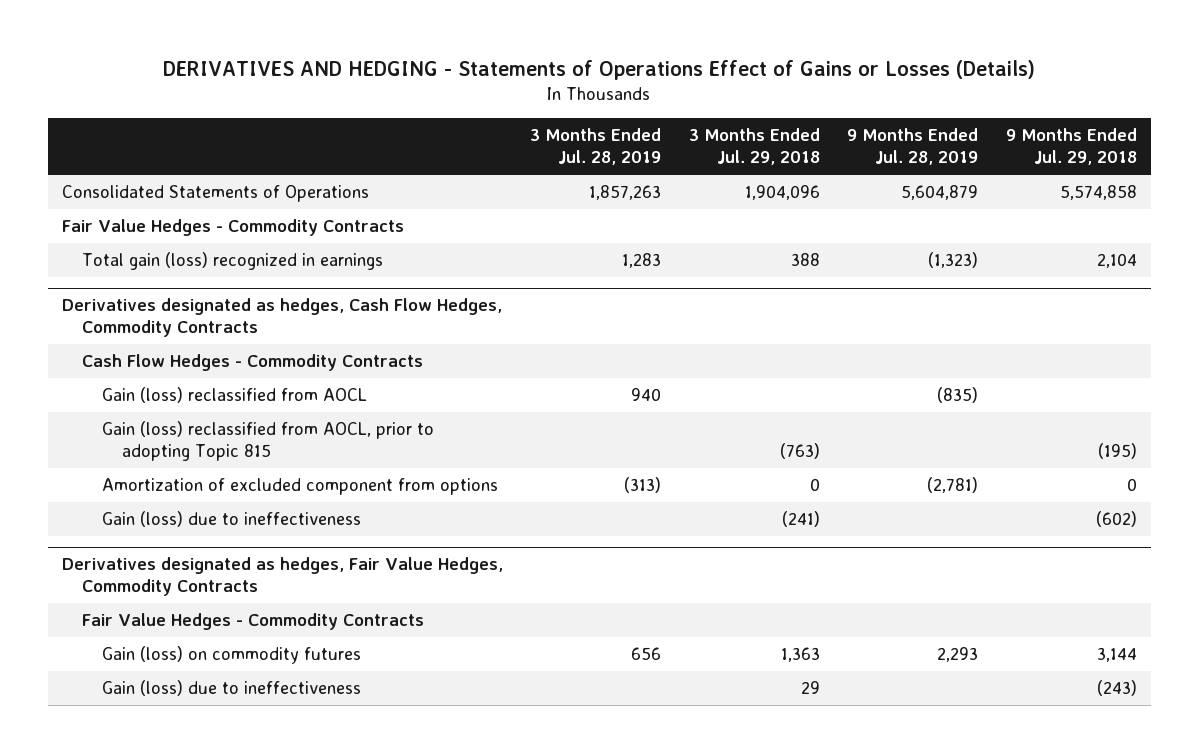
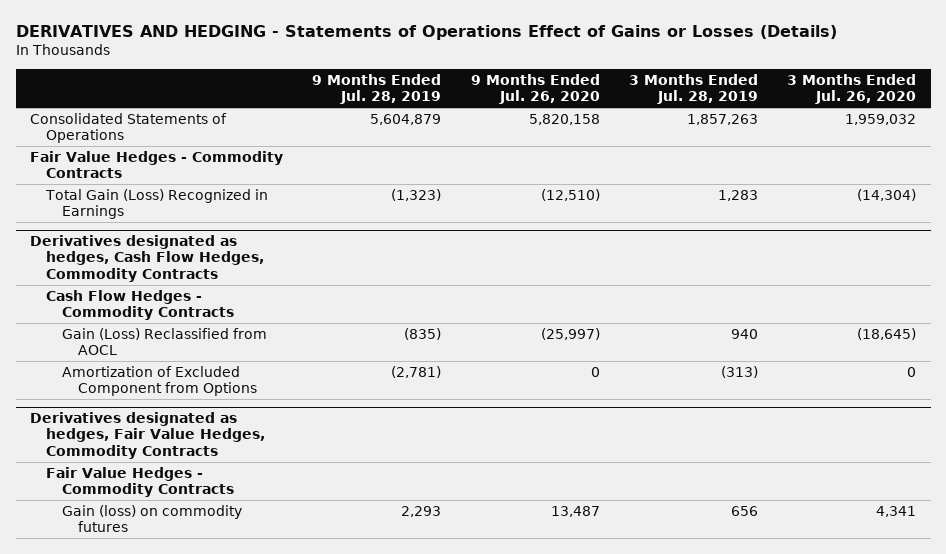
[688,128,820,166] 3 Months Ended Jul. 29, 2018 -> none
[1005,128,1137,166] 9 Months Ended Jul. 29, 2018 -> none
none -> [470,74,600,105] 9 Months Ended Jul. 26, 2020
none -> [786,74,916,105] 3 Months Ended Jul. 26, 2020
[81,251,383,270] Total gain (loss) recognized in earnings -> [45,188,269,220] Total Gain (Loss) Recognized in Earnings
[102,420,435,462] Gain (loss) reclassified from AOCL, prior to adopting Topic 815 -> none
[102,510,362,527] Gain (loss) due to ineffectiveness -> none
[102,386,368,403] Gain (loss) reclassified from AOCL -> [62,327,268,356] Gain (Loss) Reclassified from AOCL
[102,477,499,495] Amortization of excluded component from options -> [62,365,258,397] Amortization of Excluded Component from Options
[102,679,362,696] Gain (loss) due to ineffectiveness -> none

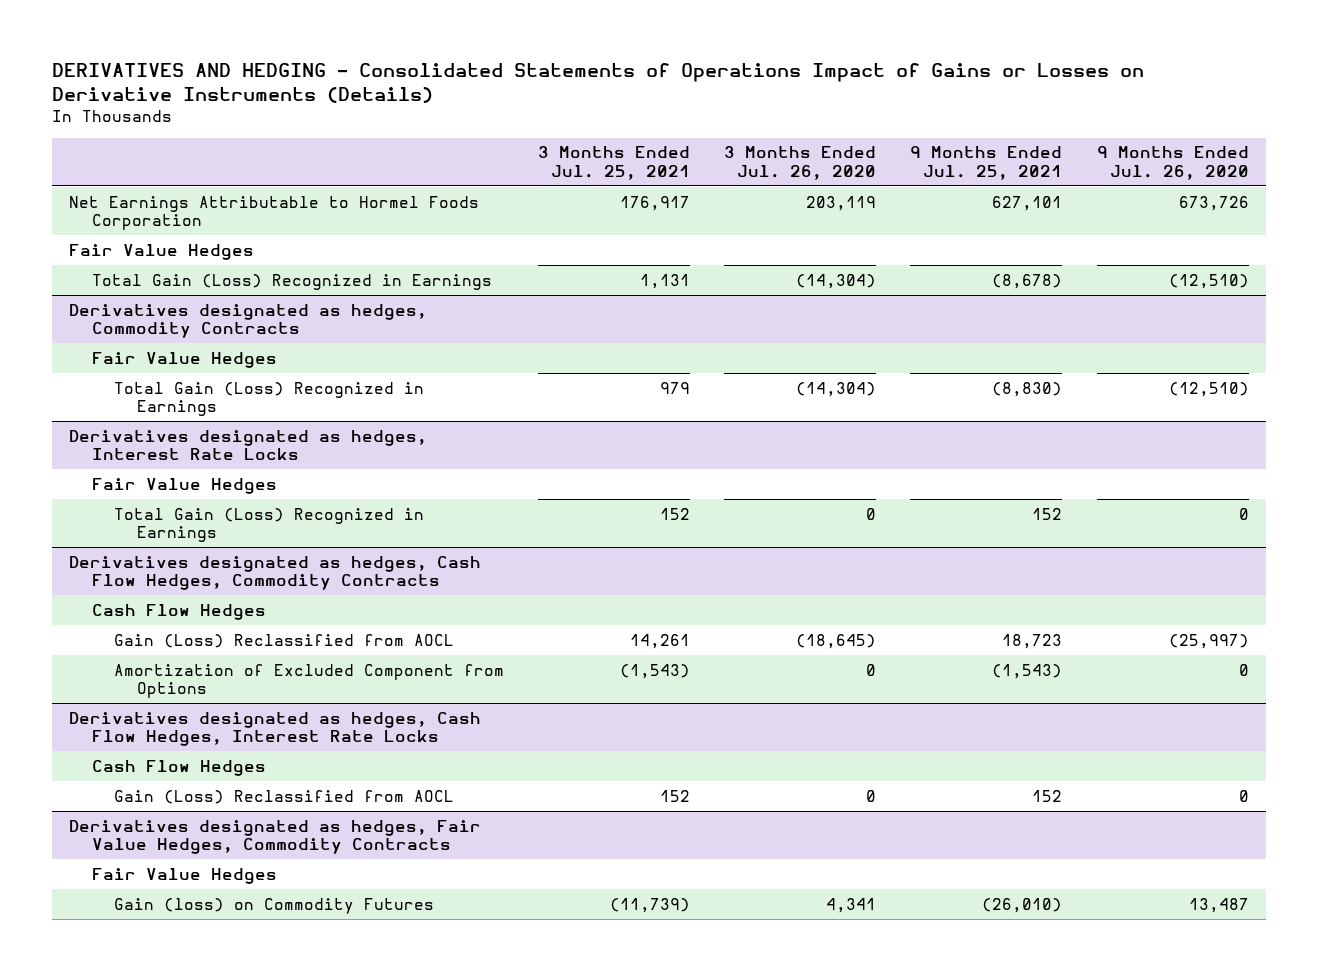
[15,24,837,40] DERIVATIVES AND HEDGING - Statements of Operations Effect of Gains or Losses (Details) -> [52,62,1145,103] DERIVATIVES AND HEDGING - Consolidated Statements of Operations Impact of Gains or Losses on Derivative Instruments (Details)
[312,74,442,105] 9 Months Ended Jul. 28, 2019 -> none
[628,74,758,105] 3 Months Ended Jul. 28, 2019 -> none
none -> [538,146,691,180] 3 Months Ended Jul. 25, 2021
none -> [910,146,1063,180] 9 Months Ended Jul. 25, 2021
[30,112,228,144] Consolidated Statements of Operations -> none
none -> [69,195,480,231] Net Earnings Attributable to Hormel Foods Corporation
[30,150,284,179] Fair Value Hedges - Commodity Contracts -> [69,243,255,260] Fair Value Hedges
none -> [69,303,428,339] Derivatives designated as hedges, Commodity Contracts
none -> [91,351,277,368] Fair Value Hedges
none -> [114,381,425,417] Total Gain (Loss) Recognized in Earnings
none -> [69,429,428,461] Derivatives designated as hedges, Interest Rate Locks
none -> [91,477,277,494] Fair Value Hedges
none -> [114,507,425,543] Total Gain (Loss) Recognized in Earnings
[46,289,235,321] Cash Flow Hedges - Commodity Contracts -> [91,603,266,620] Cash Flow Hedges
none -> [69,711,482,747] Derivatives designated as hedges, Cash Flow Hedges, Interest Rate Locks
none -> [91,759,266,776] Cash Flow Hedges
none -> [114,789,455,804] Gain (Loss) Reclassified from AOCL
[46,466,235,498] Fair Value Hedges - Commodity Contracts -> [91,867,277,884] Fair Value Hedges
[62,504,243,533] Gain (loss) on commodity futures -> [114,897,435,914] Gain (loss) on Commodity Futures

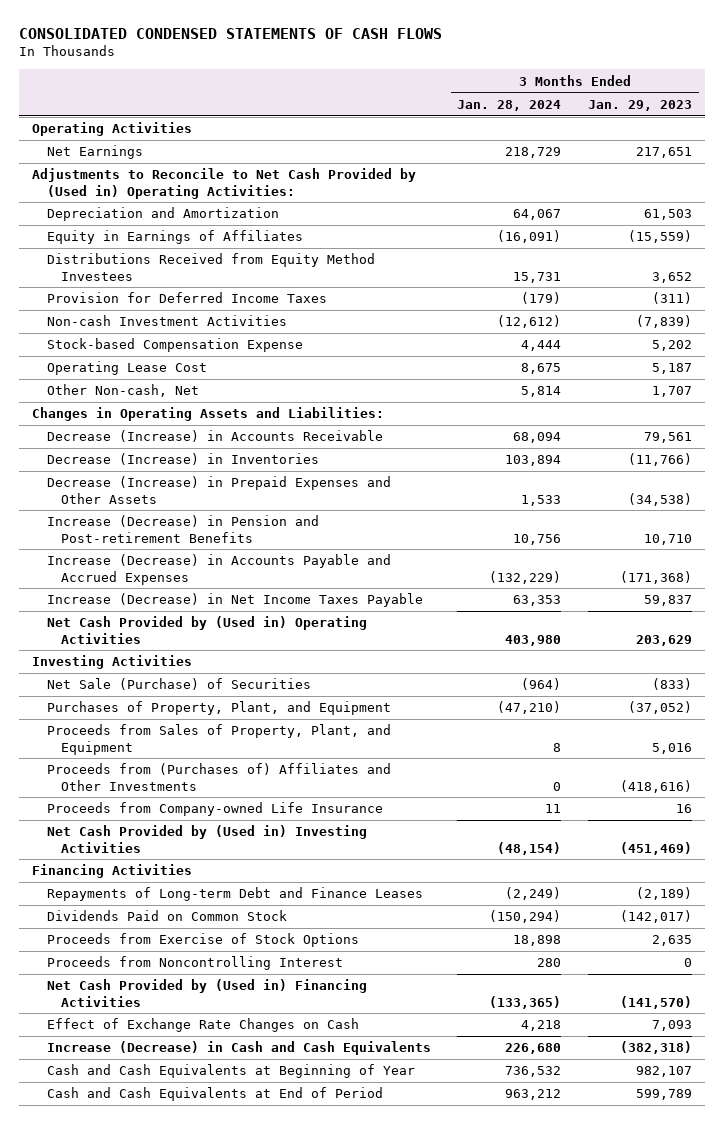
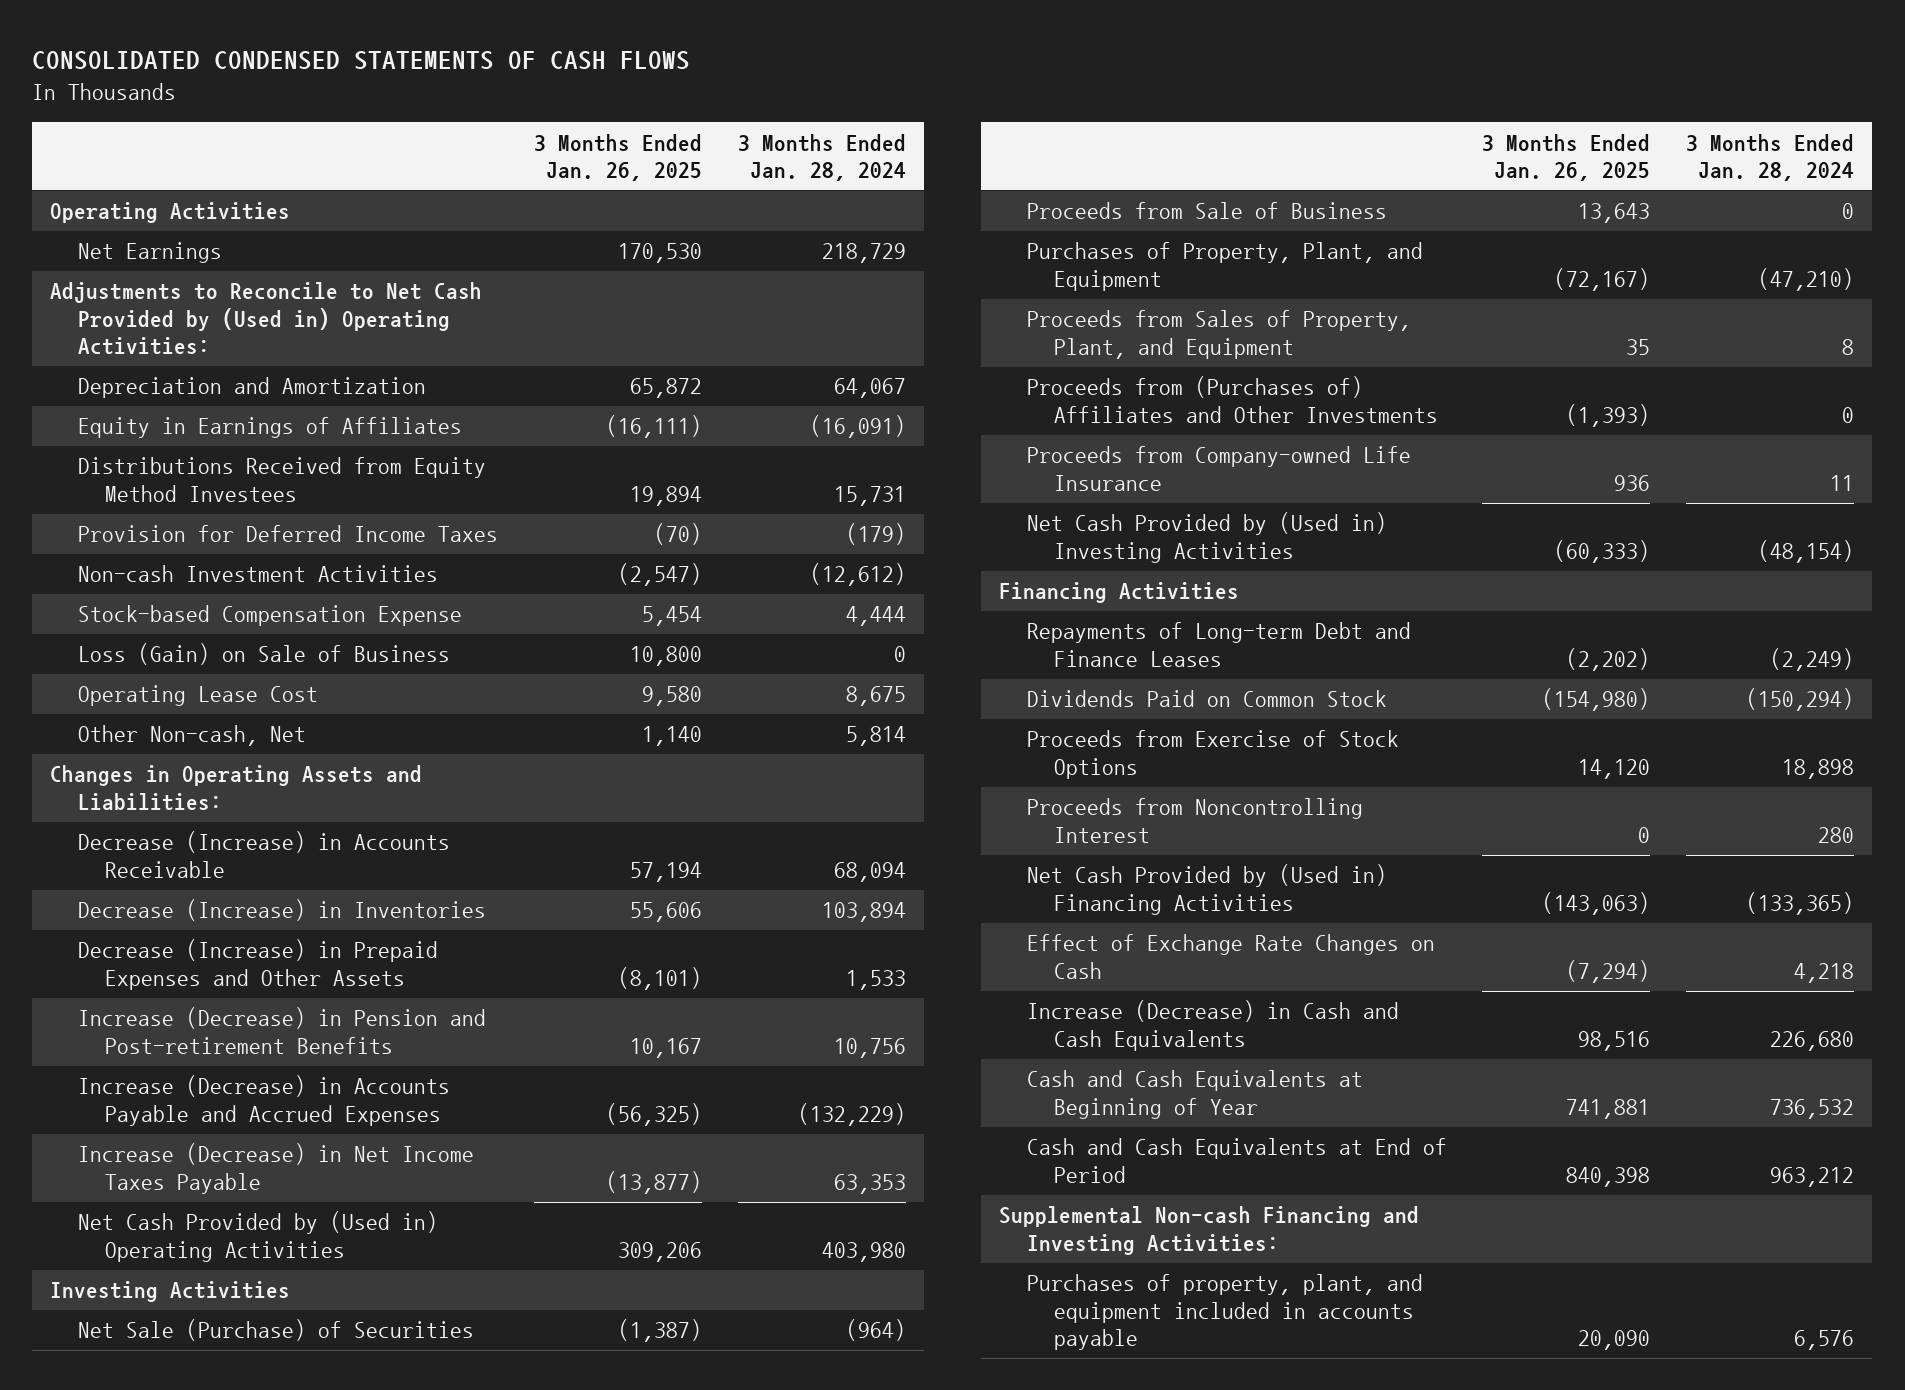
[587,99,692,111] Jan. 29, 2023 -> none
none -> [533,133,702,181] 3 Months Ended Jan. 26, 2025
none -> [77,643,450,666] Loss (Gain) on Sale of Business
none -> [1026,202,1387,220] Proceeds from Sale of Business
none -> [999,1206,1420,1255] Supplemental Non-cash Financing and Investing Activities:
none -> [1026,1274,1423,1350] Purchases of property, plant, and equipment included in accounts payable

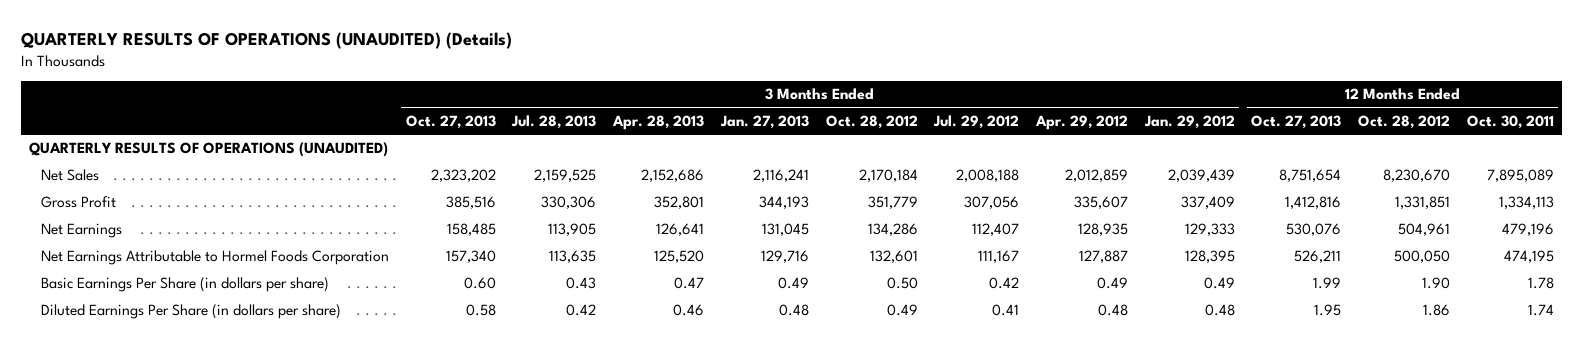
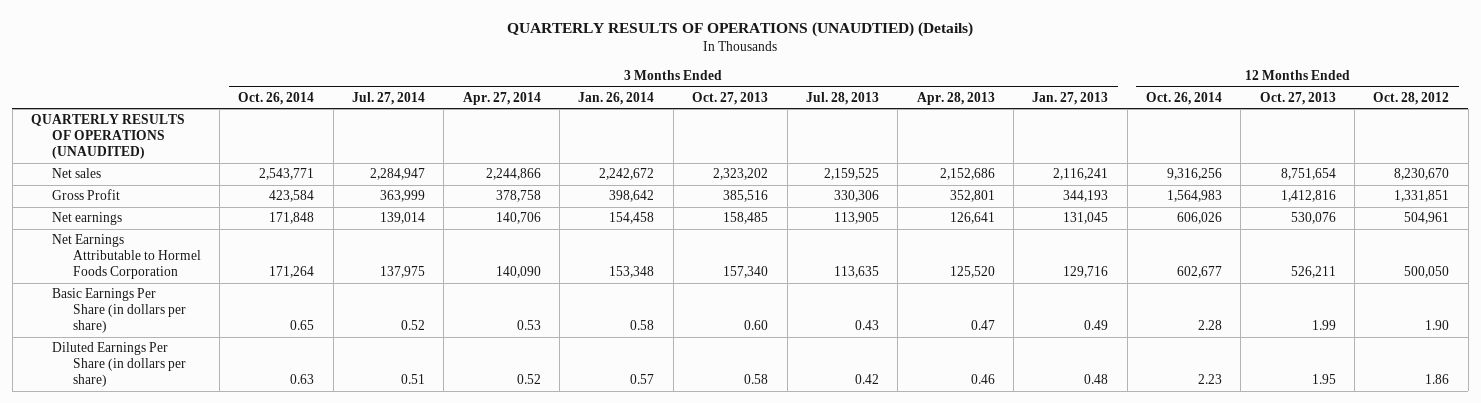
[20,31,512,49] QUARTERLY RESULTS OF OPERATIONS (UNAUDITED) (Details) -> [507,22,974,38] QUARTERLY RESULTS OF OPERATIONS (UNAUDTIED) (Details)
[825,115,918,130] Oct. 28, 2012 -> none
[933,115,1020,130] Jul. 29, 2012 -> none
[1035,115,1129,131] Apr. 29, 2012 -> none
[1143,115,1235,130] Jan. 29, 2012 -> none
[1466,115,1554,130] Oct. 30, 2011 -> none
none -> [238,91,315,105] Oct. 26, 2014
none -> [352,91,426,105] Jul. 27, 2014
none -> [462,91,541,105] Apr. 27, 2014
none -> [578,91,655,105] Jan. 26, 2014
none -> [1145,91,1222,105] Oct. 26, 2014
[40,169,99,182] Net Sales -> [52,168,102,179] Net sales
[40,223,122,239] Net Earnings -> [52,212,123,226] Net earnings

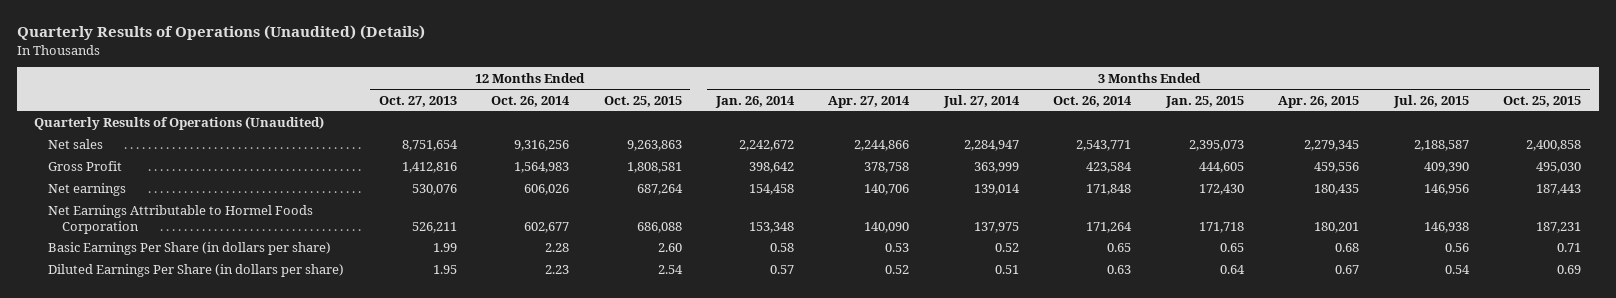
[507,22,974,38] QUARTERLY RESULTS OF OPERATIONS (UNAUDTIED) (Details) -> [17,25,426,41] Quarterly Results of Operations (Unaudited) (Details)
[692,91,769,105] Oct. 27, 2013 -> none
[805,91,879,105] Jul. 28, 2013 -> none
[916,91,995,105] Apr. 28, 2013 -> none
[1032,91,1109,105] Jan. 27, 2013 -> none
[1373,91,1450,105] Oct. 28, 2012 -> none
none -> [603,95,682,107] Oct. 25, 2015
none -> [1164,95,1244,108] Jan. 25, 2015
none -> [1278,95,1360,108] Apr. 26, 2015
none -> [1392,94,1469,108] Jul. 26, 2015
none -> [1503,95,1582,107] Oct. 25, 2015
[31,114,186,160] QUARTERLY RESULTS OF OPERATIONS (UNAUDITED) -> [34,116,325,131] Quarterly Results of Operations (Unaudited)

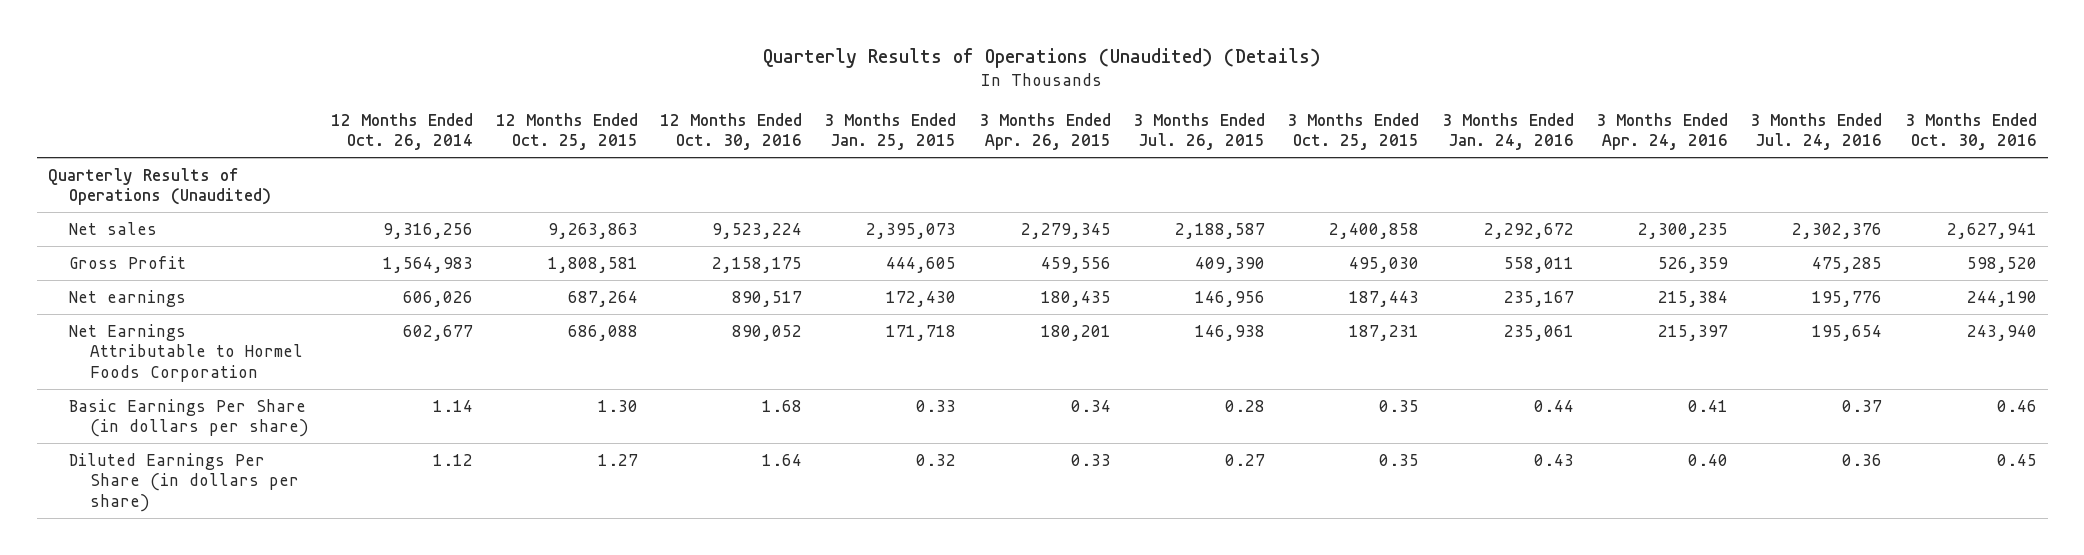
[378,95,457,107] Oct. 27, 2013 -> none
[714,95,795,108] Jan. 26, 2014 -> none
[828,95,911,108] Apr. 27, 2014 -> none
[942,94,1020,108] Jul. 27, 2014 -> none
[1053,95,1133,107] Oct. 26, 2014 -> none
none -> [659,112,802,151] 12 Months Ended Oct. 30, 2016
none -> [1441,112,1574,151] 3 Months Ended Jan. 24, 2016
none -> [1595,112,1728,151] 3 Months Ended Apr. 24, 2016
none -> [1750,112,1883,151] 3 Months Ended Jul. 24, 2016
none -> [1904,112,2037,151] 3 Months Ended Oct. 30, 2016
[545,243,570,253] 2.28 -> [433,399,474,412] 1.14
[657,243,682,253] 2.60 -> [597,399,638,412] 1.30
[1219,243,1244,253] 0.65 -> [916,399,957,412] 0.33
[1335,243,1360,253] 0.68 -> [1070,399,1111,412] 0.34
[1444,243,1469,253] 0.56 -> [1224,399,1265,412] 0.28
[1557,243,1582,253] 0.71 -> [1379,399,1420,412] 0.35
[545,265,570,275] 2.23 -> [433,453,474,466] 1.12
[657,265,683,275] 2.54 -> [597,453,638,466] 1.27
[1219,265,1245,275] 0.64 -> [916,453,957,466] 0.32
[1335,265,1360,275] 0.67 -> [1070,453,1111,466] 0.33
[1444,265,1470,275] 0.54 -> [1224,453,1265,466] 0.27
[1557,265,1582,275] 0.69 -> [1379,453,1420,466] 0.35

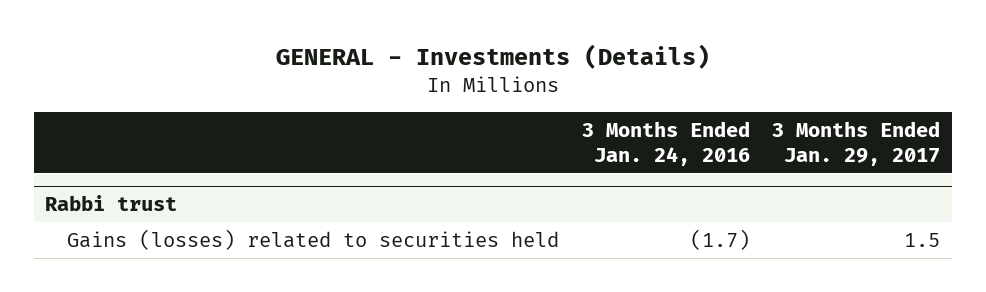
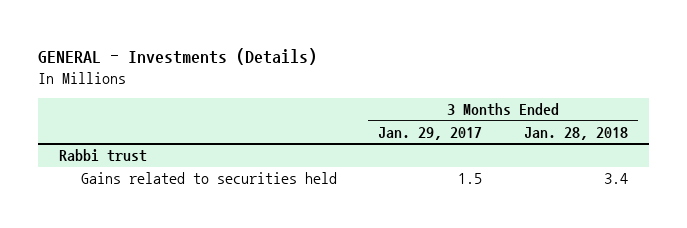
[581,120,750,166] 3 Months Ended Jan. 24, 2016 -> none
none -> [523,126,628,140] Jan. 28, 2018
[67,228,560,250] Gains (losses) related to securities held -> [80,172,337,185] Gains related to securities held

